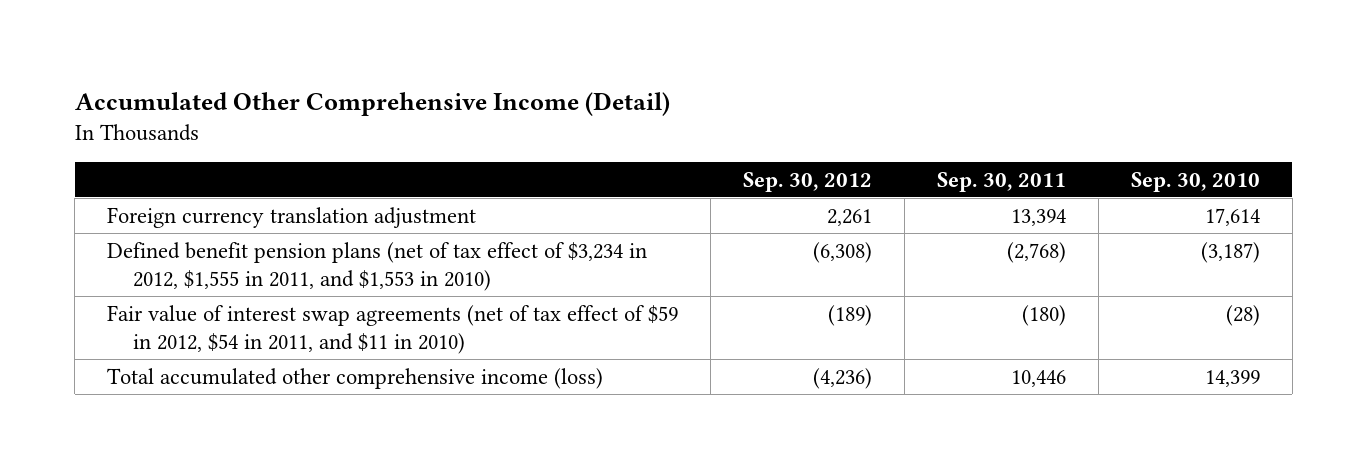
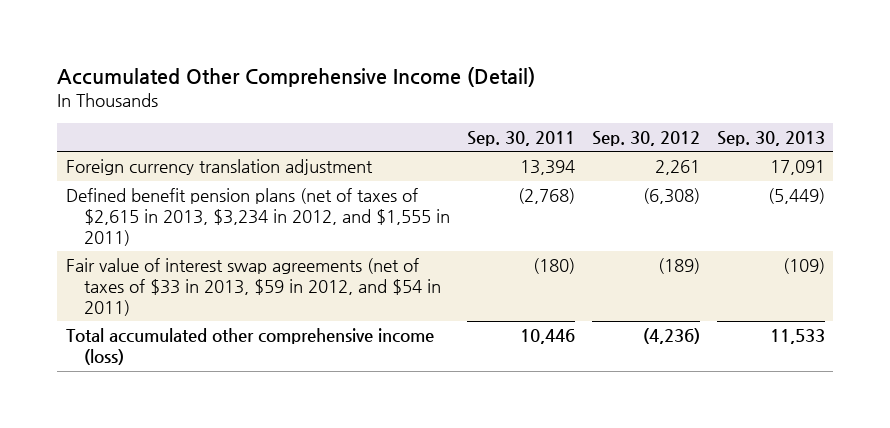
[1130,171,1260,192] Sep. 30, 2010 -> none
none -> [716,130,825,146] Sep. 30, 2013
[107,241,648,292] Defined benefit pension plans (net of tax effect of $3,234 in 2012, $1,555 in 2011, and $1,553 in 2010) -> [65,188,451,246] Defined benefit pension plans (net of taxes of $2,615 in 2013, $3,234 in 2012, and $1,555 in 2011)
[107,304,679,355] Fair value of interest swap agreements (net of tax effect of $59 in 2012, $54 in 2011, and $11 in 2010) -> [65,258,442,316] Fair value of interest swap agreements (net of taxes of $33 in 2013, $59 in 2012, and $54 in 2011)

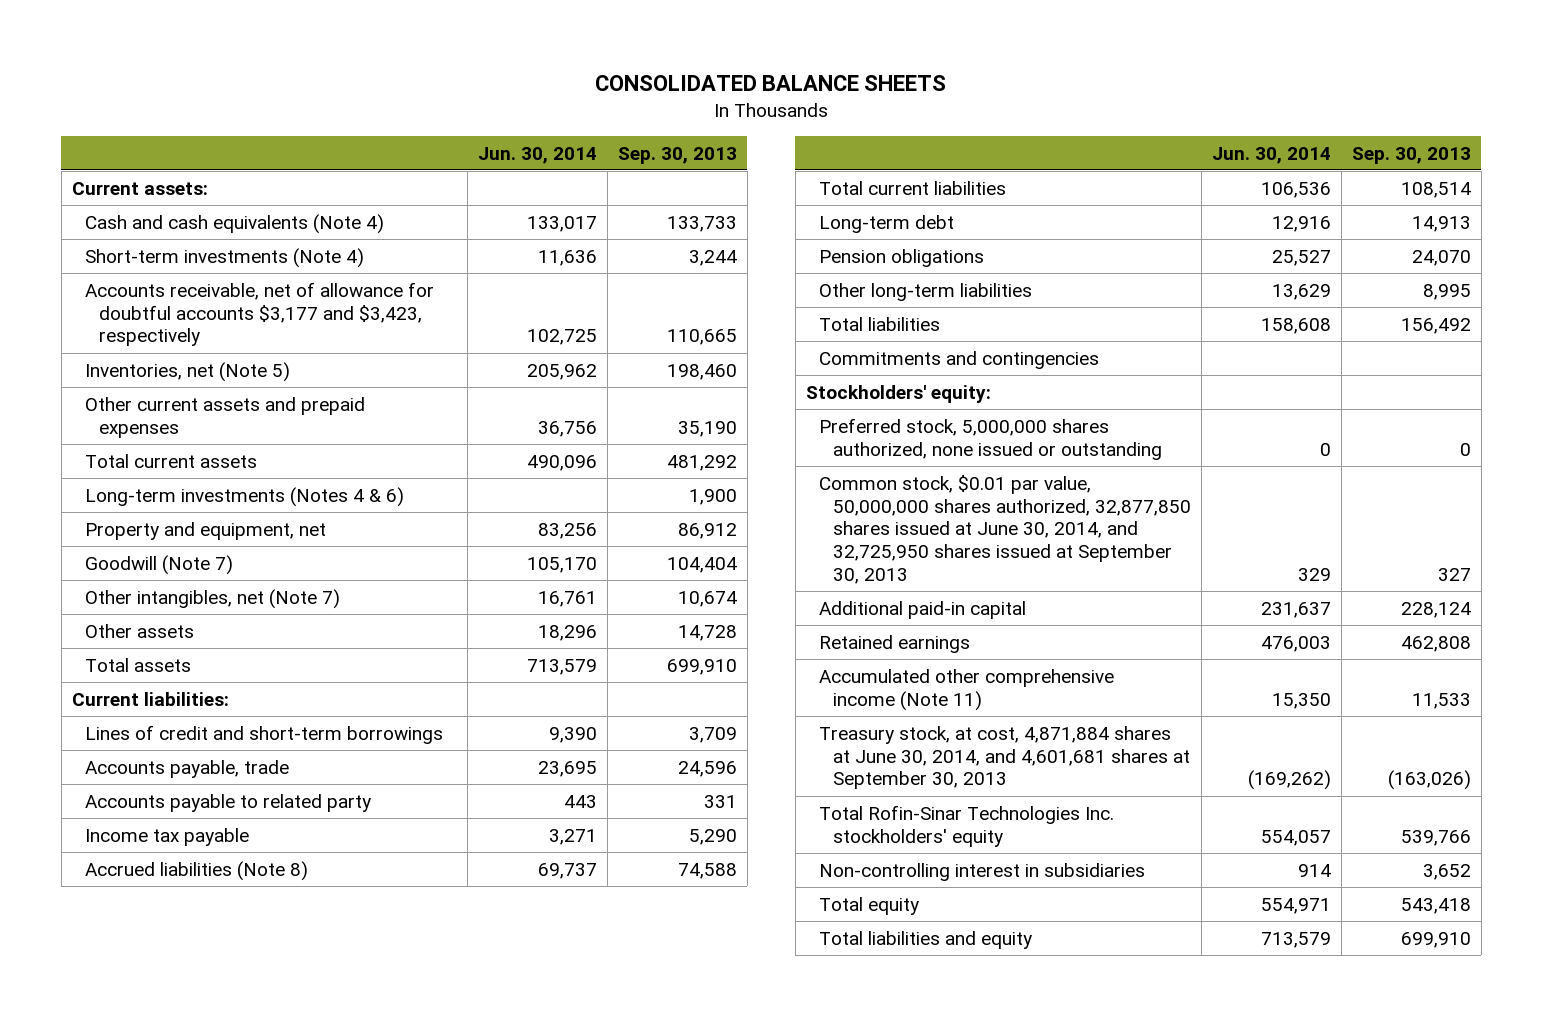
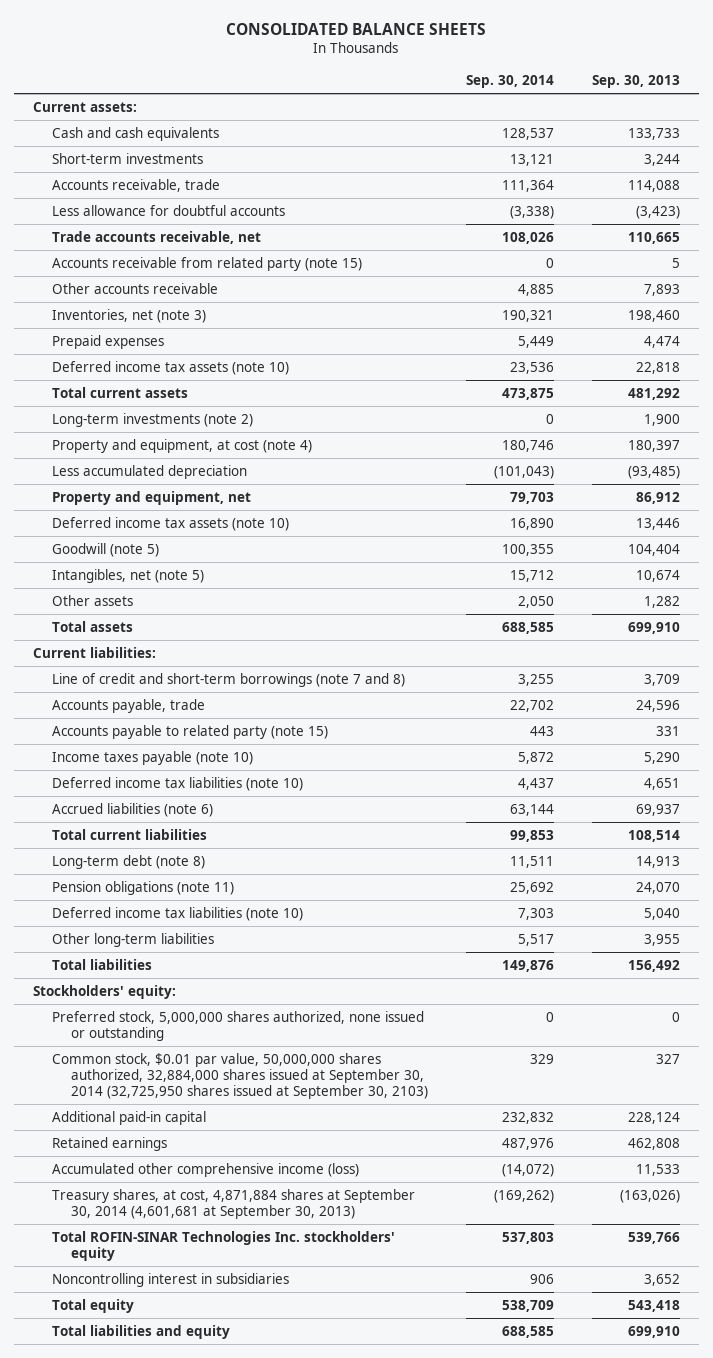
[477,146,597,164] Jun. 30, 2014 -> none
none -> [465,74,554,88] Sep. 30, 2014
[85,396,366,438] Other current assets and prepaid expenses -> none
[85,213,385,234] Cash and cash equivalents (Note 4) -> [52,127,220,142] Cash and cash equivalents
[85,247,365,268] Short-term investments (Note 4) -> [52,153,204,165] Short-term investments
none -> [52,179,221,193] Accounts receivable, trade
none -> [52,205,286,217] Less allowance for doubtful accounts
[85,281,435,347] Accounts receivable, net of allowance for doubtful accounts $3,177 and $3,423, respectively -> [52,231,262,245] Trade accounts receivable, net
none -> [52,257,363,272] Accounts receivable from related party (note 15)
none -> [52,283,219,295] Other accounts receivable
[85,361,291,382] Inventories, net (Note 5) -> [52,309,207,324] Inventories, net (note 3)
none -> [52,335,165,350] Prepaid expenses
none -> [52,361,290,376] Deferred income tax assets (note 10)
[85,486,405,507] Long-term investments (Notes 4 & 6) -> [52,413,254,428] Long-term investments (note 2)
none -> [52,439,313,454] Property and equipment, at cost (note 4)
none -> [52,465,248,480] Less accumulated depreciation
none -> [52,517,290,532] Deferred income tax assets (note 10)
[85,554,234,575] Goodwill (Note 7) -> [52,543,160,558] Goodwill (note 5)
[85,588,341,609] Other intangibles, net (Note 7) -> [52,569,205,584] Intangibles, net (note 5)
[677,624,737,641] 14,728 -> [643,596,680,609] 1,282
[85,724,444,744] Lines of credit and short-term borrowings -> [52,673,406,688] Line of credit and short-term borrowings (note 7 and 8)
[85,793,372,812] Accounts payable to related party -> [52,725,329,740] Accounts payable to related party (note 15)
[85,827,250,846] Income tax payable -> [52,751,254,766] Income taxes payable (note 10)
none -> [52,777,304,792] Deferred income tax liabilities (note 10)
[85,860,309,881] Accrued liabilities (Note 8) -> [52,803,214,818] Accrued liabilities (note 6)
[677,862,737,879] 74,588 -> [635,804,680,817] 69,937
[819,214,955,233] Long-term debt -> [52,855,206,870] Long-term debt (note 8)
[819,248,985,267] Pension obligations -> [52,881,235,896] Pension obligations (note 11)
none -> [52,907,304,922] Deferred income tax liabilities (note 10)
[1422,283,1471,300] 8,995 -> [643,934,680,947] 3,955
[819,350,1100,369] Commitments and contingencies -> none
[819,474,1191,584] Common stock, $0.01 par value, 50,000,000 shares authorized, 32,877,850 shares issued at June 30, 2014, and 32,725,950 shares issued at September 30, 2013 -> [52,1053,428,1100] Common stock, $0.01 par value, 50,000,000 shares authorized, 32,884,000 shares issued at September 30, 2014 (32,725,950 shares issued at September 30, 2103)
[819,668,1115,711] Accumulated other comprehensive income (Note 11) -> [52,1163,360,1178] Accumulated other comprehensive income (loss)
[819,725,1190,790] Treasury stock, at cost, 4,871,884 shares at June 30, 2014, and 4,601,681 shares at September 30, 2013 -> [52,1189,416,1220] Treasury shares, at cost, 4,871,884 shares at September 30, 2014 (4,601,681 at September 30, 2013)
[819,804,1115,847] Total Rofin-Sinar Technologies Inc. stockholders' equity -> [52,1231,396,1262] Total ROFIN-SINAR Technologies Inc. stockholders' equity
[819,862,1146,881] Non-controlling interest in subsidiaries -> [52,1273,290,1288] Noncontrolling interest in subsidiaries

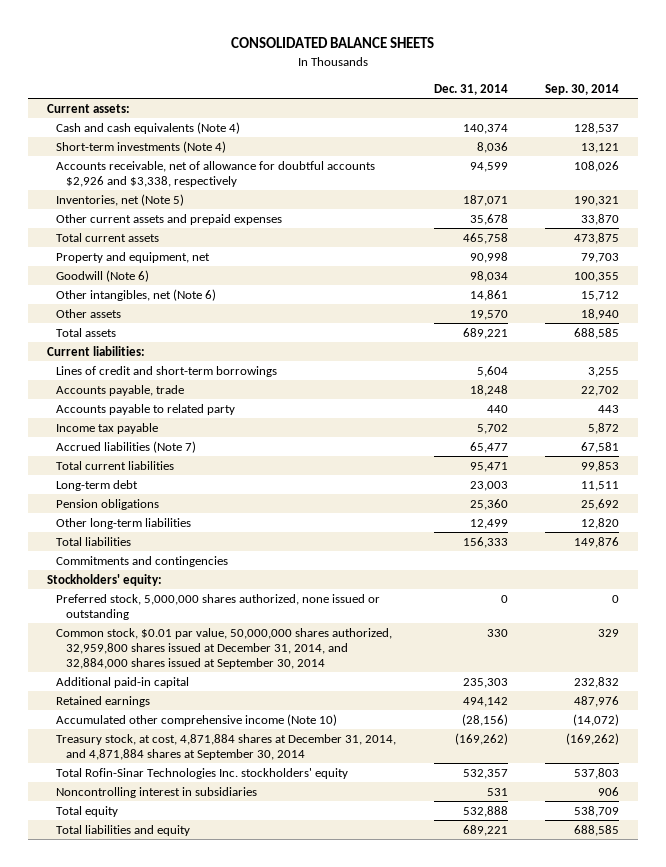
[591,74,680,88] Sep. 30, 2013 -> none
none -> [433,83,508,95] Dec. 31, 2014
[52,179,221,193] Accounts receivable, trade -> none
[52,205,286,217] Less allowance for doubtful accounts -> none
[52,257,363,272] Accounts receivable from related party (note 15) -> none
[52,283,219,295] Other accounts receivable -> none
[52,335,165,350] Prepaid expenses -> none
[52,361,290,376] Deferred income tax assets (note 10) -> none
[52,127,220,142] Cash and cash equivalents -> [56,121,241,134] Cash and cash equivalents (Note 4)
[52,153,204,165] Short-term investments -> [56,140,227,153] Short-term investments (Note 4)
[52,231,262,245] Trade accounts receivable, net -> [56,160,376,187] Accounts receivable, net of allowance for doubtful accounts $2,926 and $3,338, respectively
[52,309,207,324] Inventories, net (note 3) -> [56,193,185,206] Inventories, net (Note 5)
none -> [56,213,283,225] Other current assets and prepaid expenses
[52,413,254,428] Long-term investments (note 2) -> none
[52,439,313,454] Property and equipment, at cost (note 4) -> none
[52,465,248,480] Less accumulated depreciation -> none
[52,517,290,532] Deferred income tax assets (note 10) -> none
[52,543,160,558] Goodwill (note 5) -> [56,269,150,282] Goodwill (Note 6)
[52,569,205,584] Intangibles, net (note 5) -> [56,288,217,301] Other intangibles, net (Note 6)
[517,596,554,609] 2,050 -> [580,308,619,320] 18,940
[52,673,406,688] Line of credit and short-term borrowings (note 7 and 8) -> [56,365,278,377] Lines of credit and short-term borrowings
[52,777,304,792] Deferred income tax liabilities (note 10) -> none
[52,725,329,740] Accounts payable to related party (note 15) -> [56,403,236,415] Accounts payable to related party
[52,751,254,766] Income taxes payable (note 10) -> [56,422,159,434] Income tax payable
[52,803,214,818] Accrued liabilities (note 6) -> [56,440,197,453] Accrued liabilities (Note 7)
[509,804,554,817] 63,144 -> [580,441,619,453] 67,581
[52,907,304,922] Deferred income tax liabilities (note 10) -> none
[52,855,206,870] Long-term debt (note 8) -> [56,479,139,491] Long-term debt
[52,881,235,896] Pension obligations (note 11) -> [56,498,160,510] Pension obligations
[517,934,554,947] 5,517 -> [580,517,619,529] 12,820
none -> [56,555,229,567] Commitments and contingencies
[52,1053,428,1100] Common stock, $0.01 par value, 50,000,000 shares authorized, 32,884,000 shares issued at September 30, 2014 (32,725,950 shares issued at September 30, 2103) -> [56,627,393,669] Common stock, $0.01 par value, 50,000,000 shares authorized, 32,959,800 shares issued at December 31, 2014, and 32,884,000 shares issued at September 30, 2014
[52,1163,360,1178] Accumulated other comprehensive income (loss) -> [56,713,338,726] Accumulated other comprehensive income (Note 10)
[52,1189,416,1220] Treasury shares, at cost, 4,871,884 shares at September 30, 2014 (4,601,681 at September 30, 2013) -> [56,733,397,760] Treasury stock, at cost, 4,871,884 shares at December 31, 2014, and 4,871,884 shares at September 30, 2014
[52,1231,396,1262] Total ROFIN-SINAR Technologies Inc. stockholders' equity -> [56,767,349,779] Total Rofin-Sinar Technologies Inc. stockholders' equity

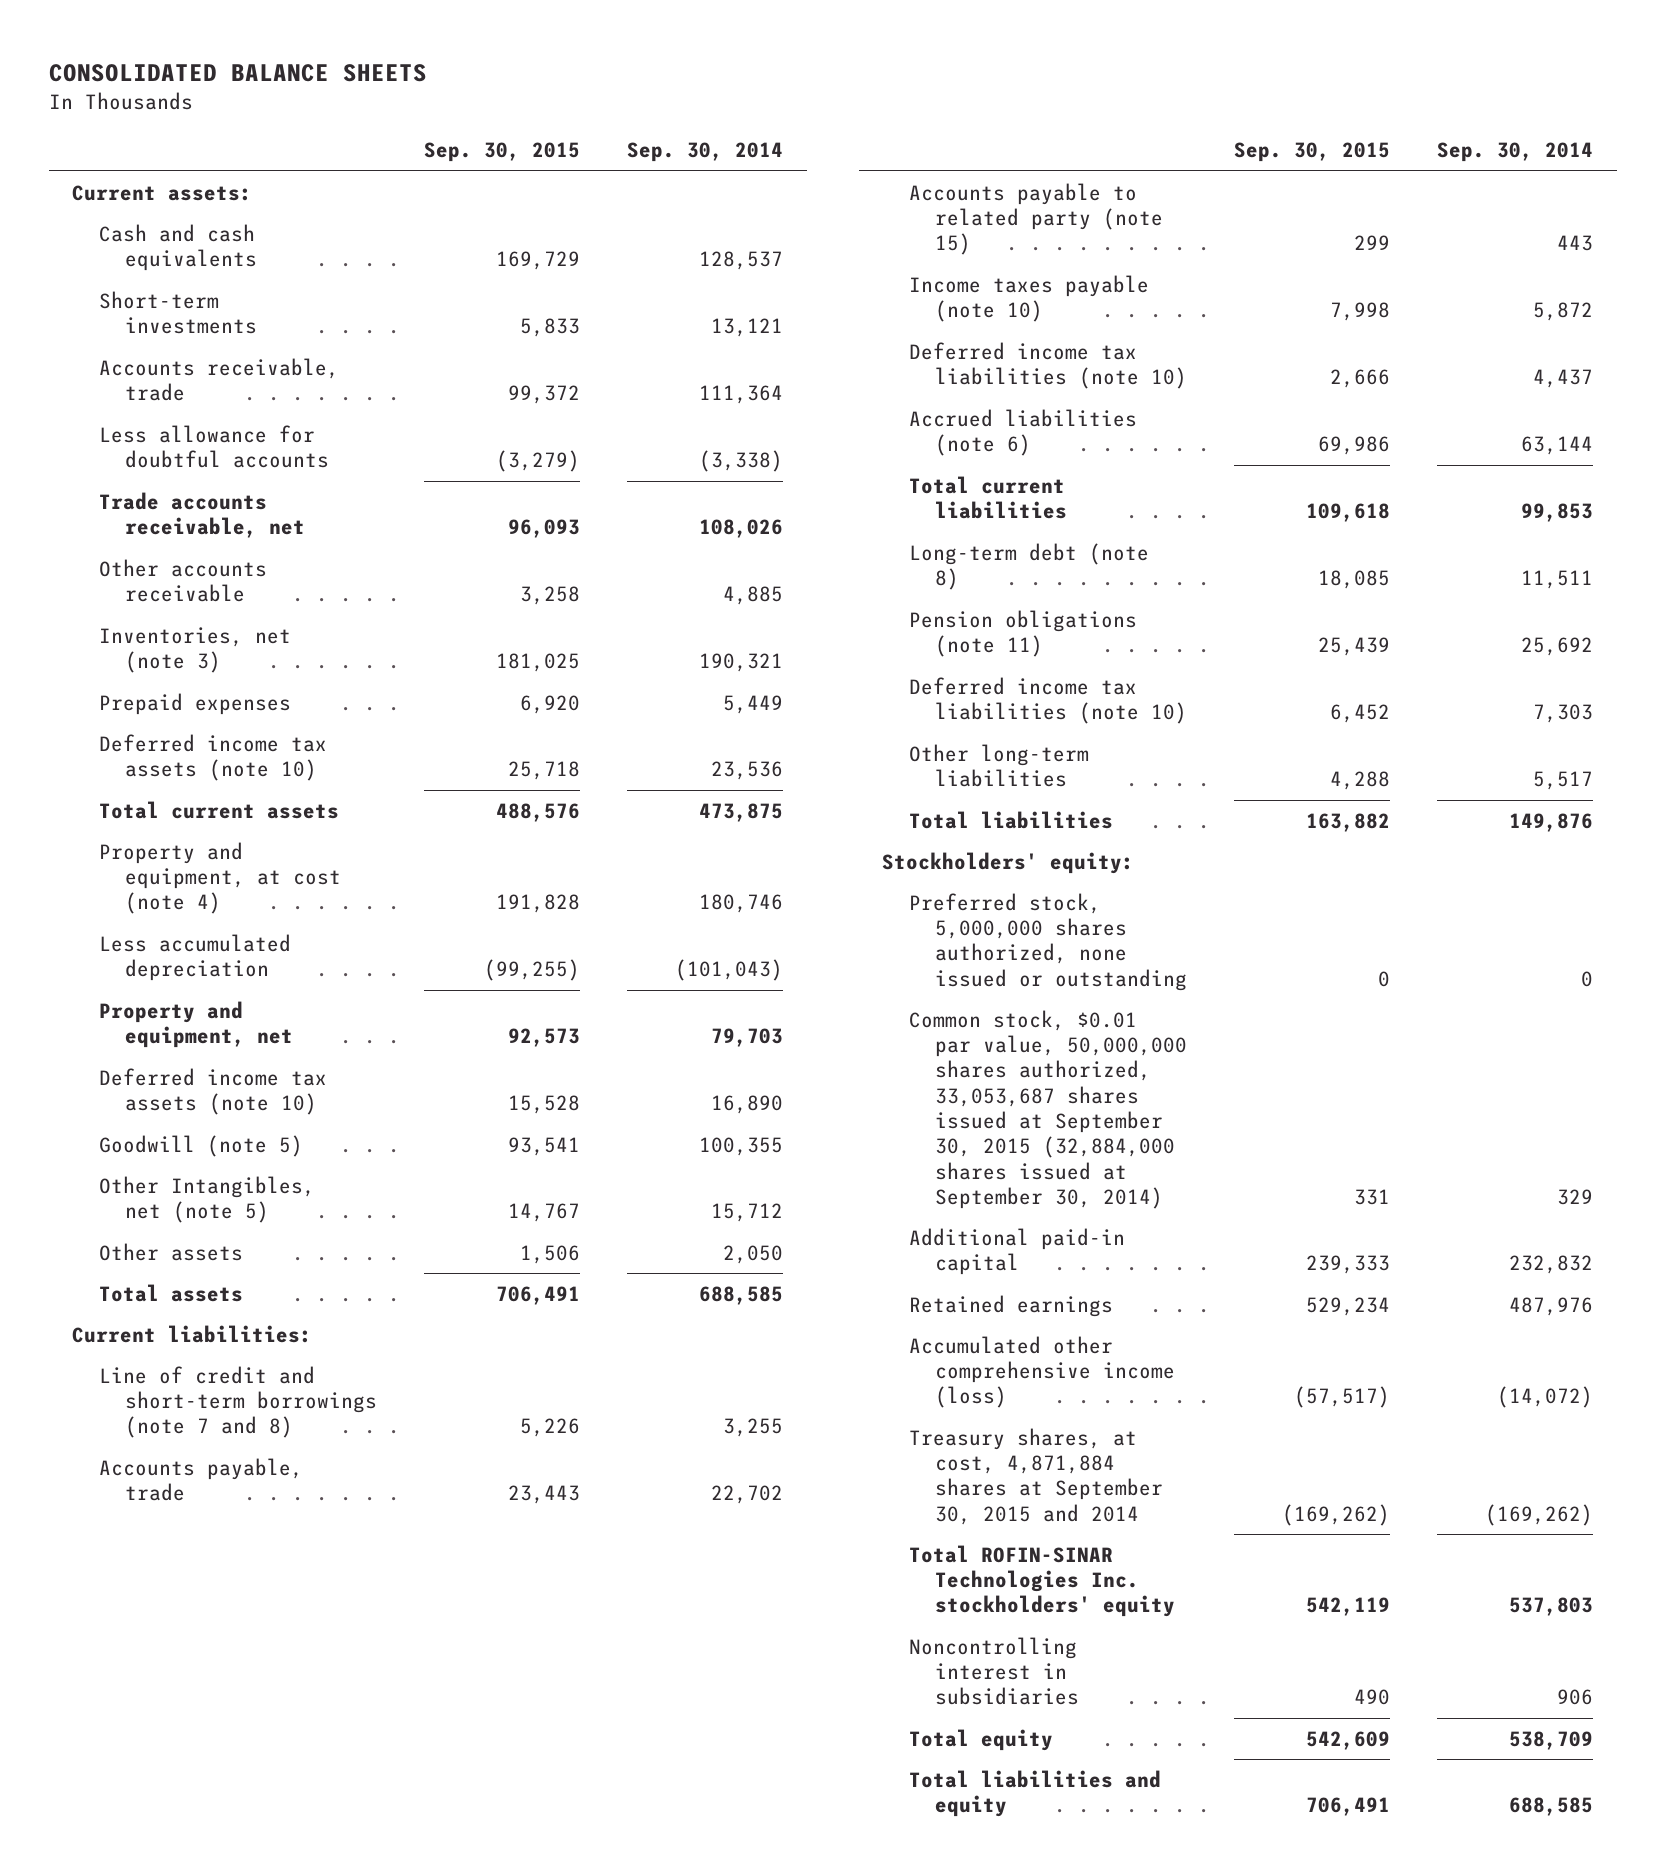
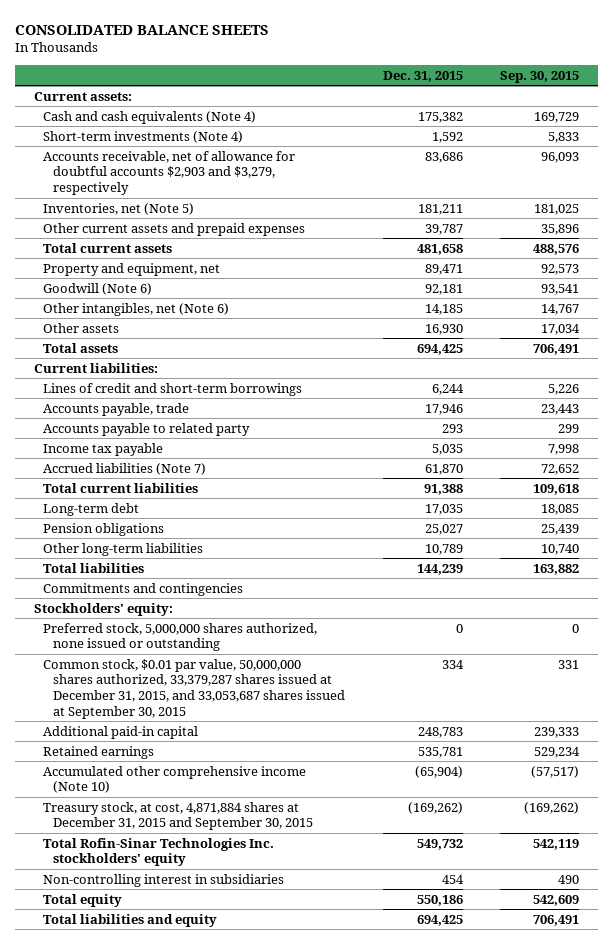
[627,142,784,163] Sep. 30, 2014 -> none
none -> [382,70,463,82] Dec. 31, 2015
[98,357,339,402] Accounts receivable, trade -> none
[98,424,329,469] Less allowance for doubtful accounts -> none
[98,558,267,603] Other accounts receivable -> none
[98,692,291,715] Prepaid expenses -> none
[98,733,327,782] Deferred income tax assets (note 10) -> none
[98,223,257,272] Cash and cash equivalents -> [43,110,257,124] Cash and cash equivalents (Note 4)
[98,290,257,335] Short-term investments -> [43,130,244,143] Short-term investments (Note 4)
[98,491,305,539] Trade accounts receivable, net -> [43,150,296,196] Accounts receivable, net of allowance for doubtful accounts $2,903 and $3,279, respectively
[98,626,291,674] Inventories, net (note 3) -> [43,202,195,215] Inventories, net (Note 5)
none -> [43,222,306,236] Other current assets and prepaid expenses
[98,841,341,915] Property and equipment, at cost (note 4) -> none
[98,933,291,982] Less accumulated depreciation -> none
[98,1067,327,1116] Deferred income tax assets (note 10) -> none
[98,1134,303,1157] Goodwill (note 5) -> [43,282,153,295] Goodwill (Note 6)
[98,1175,315,1224] Other Intangibles, net (note 5) -> [43,302,230,316] Other intangibles, net (Note 6)
[520,1244,581,1264] 1,506 -> [541,323,581,335] 17,034
[98,1365,377,1439] Line of credit and short-term borrowings (note 7 and 8) -> [43,382,303,396] Lines of credit and short-term borrowings
[908,341,1187,390] Deferred income tax liabilities (note 10) -> none
[908,182,1163,256] Accounts payable to related party (note 15) -> [43,422,251,436] Accounts payable to related party
[908,274,1149,323] Income taxes payable (note 10) -> [43,442,164,456] Income tax payable
[908,408,1137,457] Accrued liabilities (note 6) -> [43,462,207,475] Accrued liabilities (Note 7)
[1317,436,1390,456] 69,986 -> [541,463,580,475] 72,652
[908,676,1187,725] Deferred income tax liabilities (note 10) -> none
[908,542,1149,591] Long-term debt (note 8) -> [43,502,140,516] Long-term debt
[908,609,1137,658] Pension obligations (note 11) -> [43,522,165,536] Pension obligations
[1329,771,1390,791] 4,288 -> [541,543,580,555] 10,740
none -> [43,582,244,596] Commitments and contingencies
[908,1009,1187,1209] Common stock, $0.01 par value, 50,000,000 shares authorized, 33,053,687 shares issued at September 30, 2015 (32,884,000 shares issued at September 30, 2014) -> [43,658,346,719] Common stock, $0.01 par value, 50,000,000 shares authorized, 33,379,287 shares issued at December 31, 2015, and 33,053,687 shares issued at September 30, 2015
[908,1335,1175,1409] Accumulated other comprehensive income (loss) -> [43,765,307,794] Accumulated other comprehensive income (Note 10)
[908,1427,1163,1525] Treasury shares, at cost, 4,871,884 shares at September 30, 2015 and 2014 -> [43,801,314,831] Treasury stock, at cost, 4,871,884 shares at December 31, 2015 and September 30, 2015
[908,1544,1175,1618] Total ROFIN-SINAR Technologies Inc. stockholders' equity -> [43,837,275,867] Total Rofin-Sinar Technologies Inc. stockholders' equity
[908,1636,1079,1706] Noncontrolling interest in subsidiaries -> [43,873,285,887] Non-controlling interest in subsidiaries

